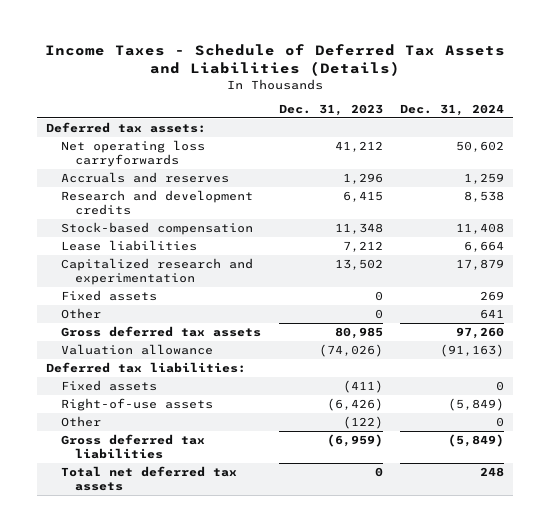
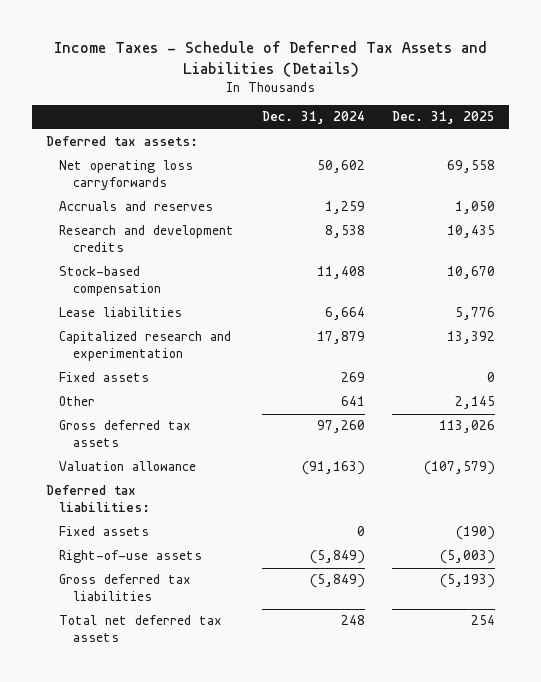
[278,104,383,117] Dec. 31, 2023 -> none
none -> [392,111,496,125] Dec. 31, 2025
[60,415,101,427] Other -> none

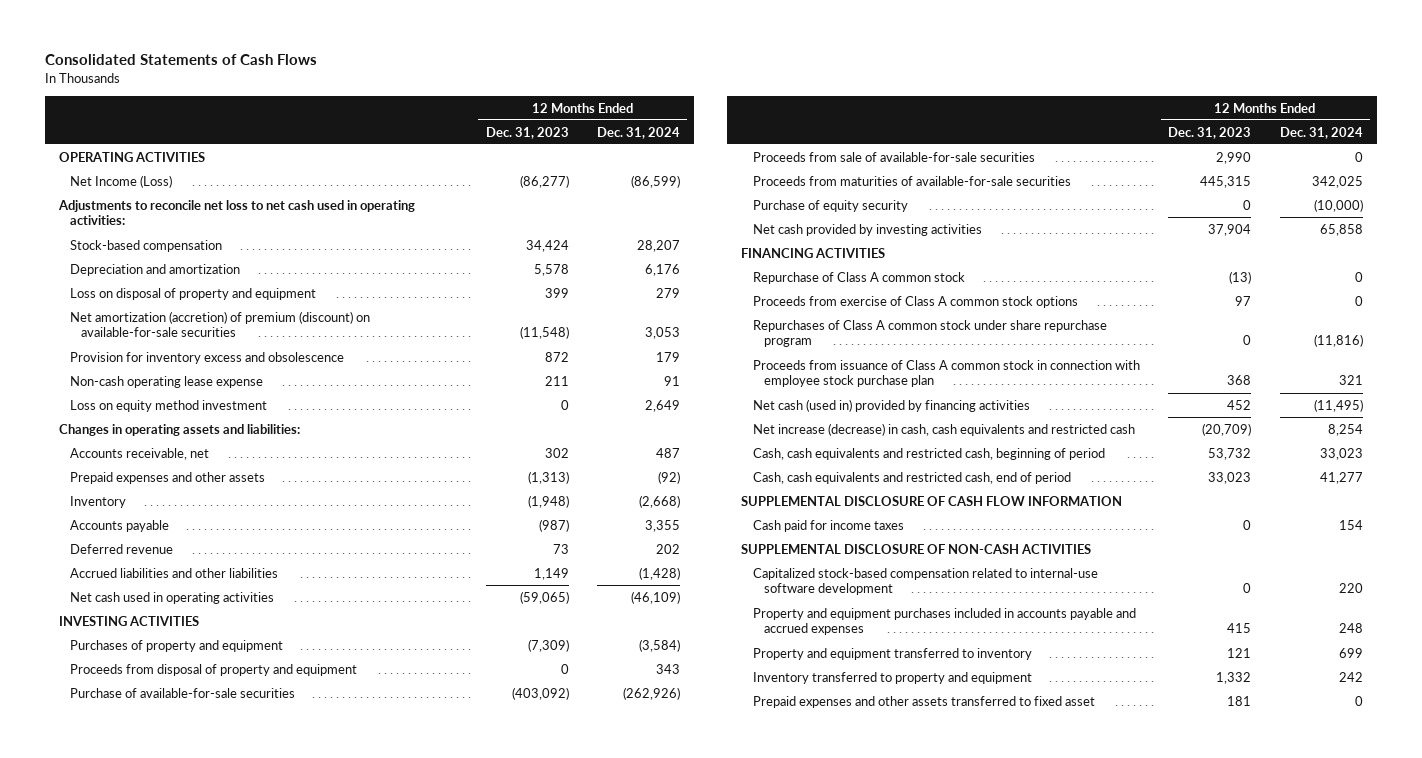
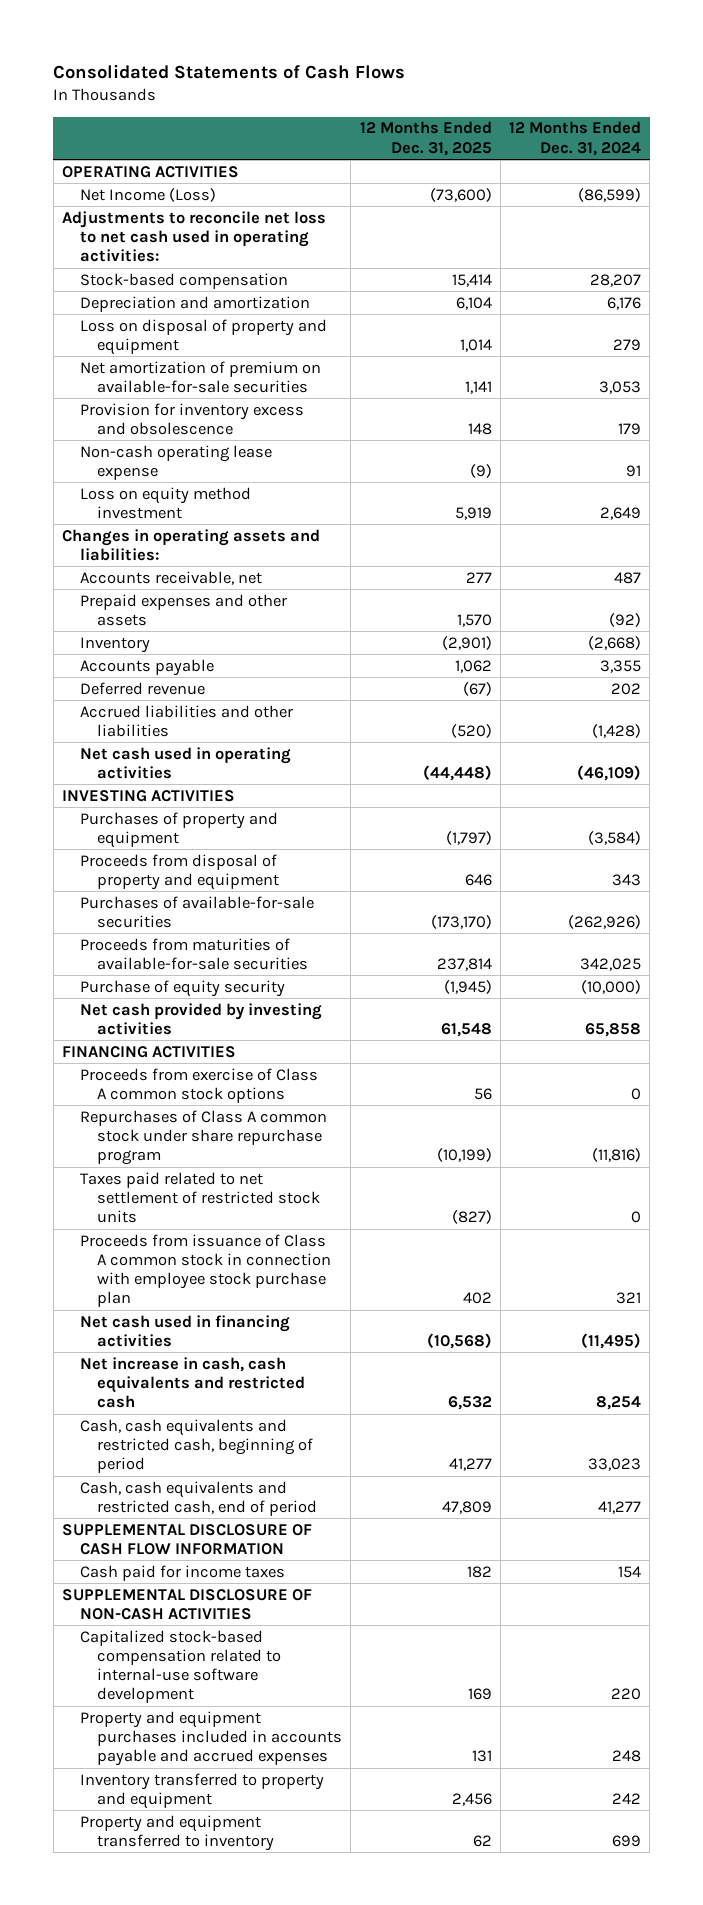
[485,126,569,139] Dec. 31, 2023 -> none
none -> [359,121,492,156] 12 Months Ended Dec. 31, 2025
[70,310,371,338] Net amortization (accretion) of premium (discount) on available-for-sale securities -> [79,360,321,393] Net amortization of premium on available-for-sale securities
[752,151,1035,162] Proceeds from sale of available-for-sale securities -> none
[70,687,296,698] Purchase of available-for-sale securities -> [79,895,314,928] Purchases of available-for-sale securities
[752,271,965,284] Repurchase of Class A common stock -> none
none -> [79,1171,321,1224] Taxes paid related to net settlement of restricted stock units
[752,398,1030,412] Net cash (used in) provided by financing activities -> [79,1314,290,1347] Net cash used in financing activities
[752,422,1135,436] Net increase (decrease) in cash, cash equivalents and restricted cash -> [79,1356,306,1409] Net increase in cash, cash equivalents and restricted cash
[752,695,1095,708] Prepaid expenses and other assets transferred to fixed asset -> none
[752,647,1032,660] Property and equipment transferred to inventory -> [79,1814,275,1851] Property and equipment transferred to inventory

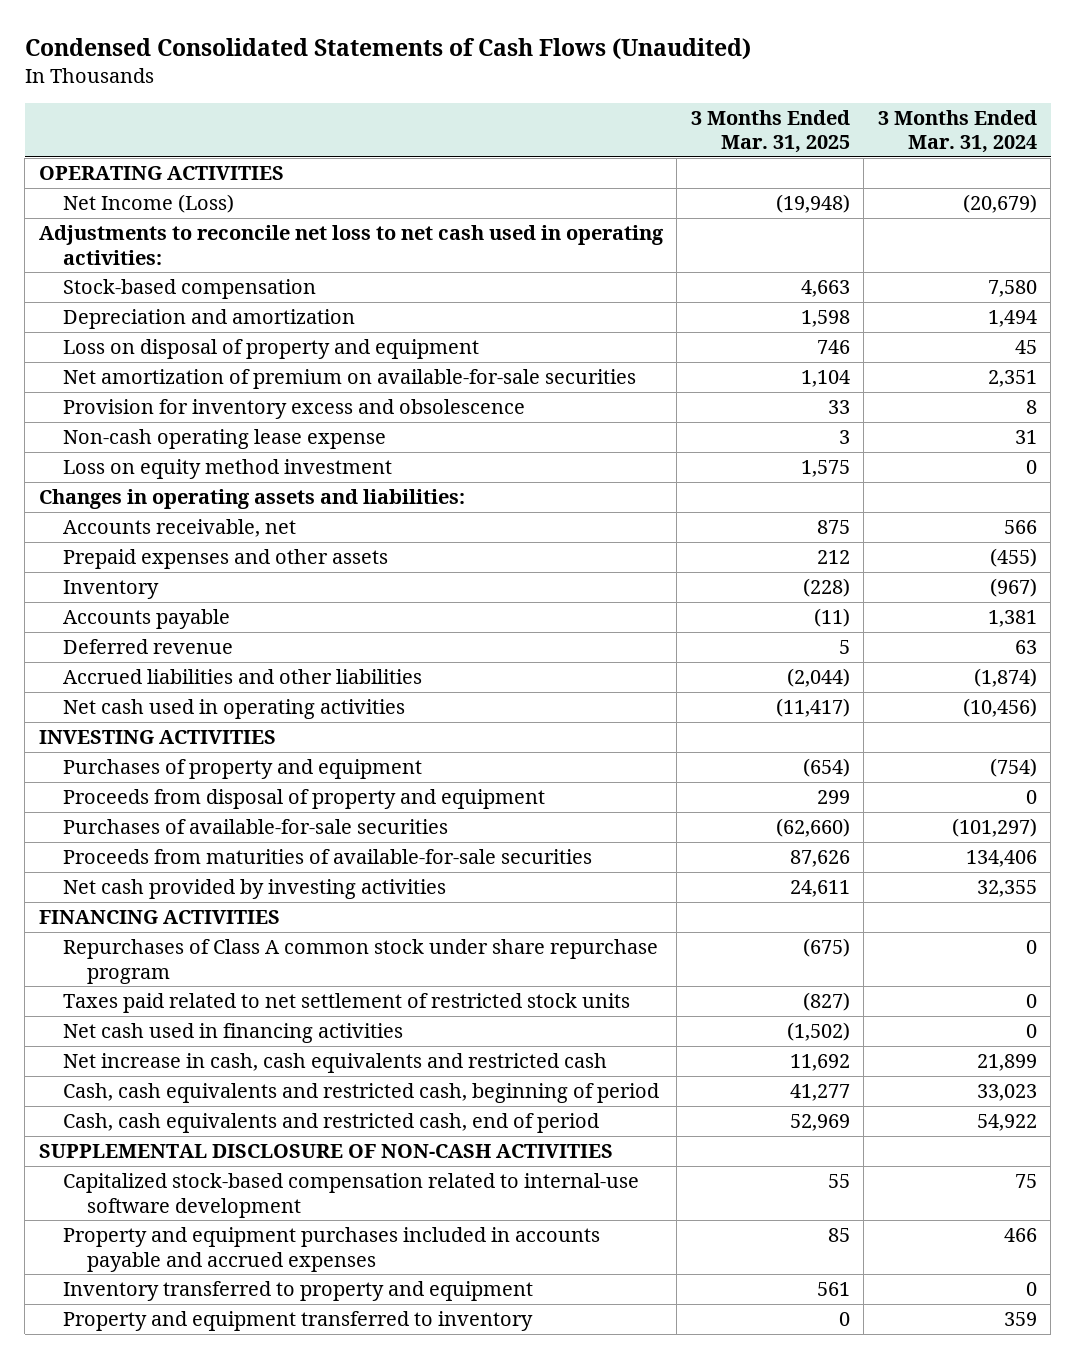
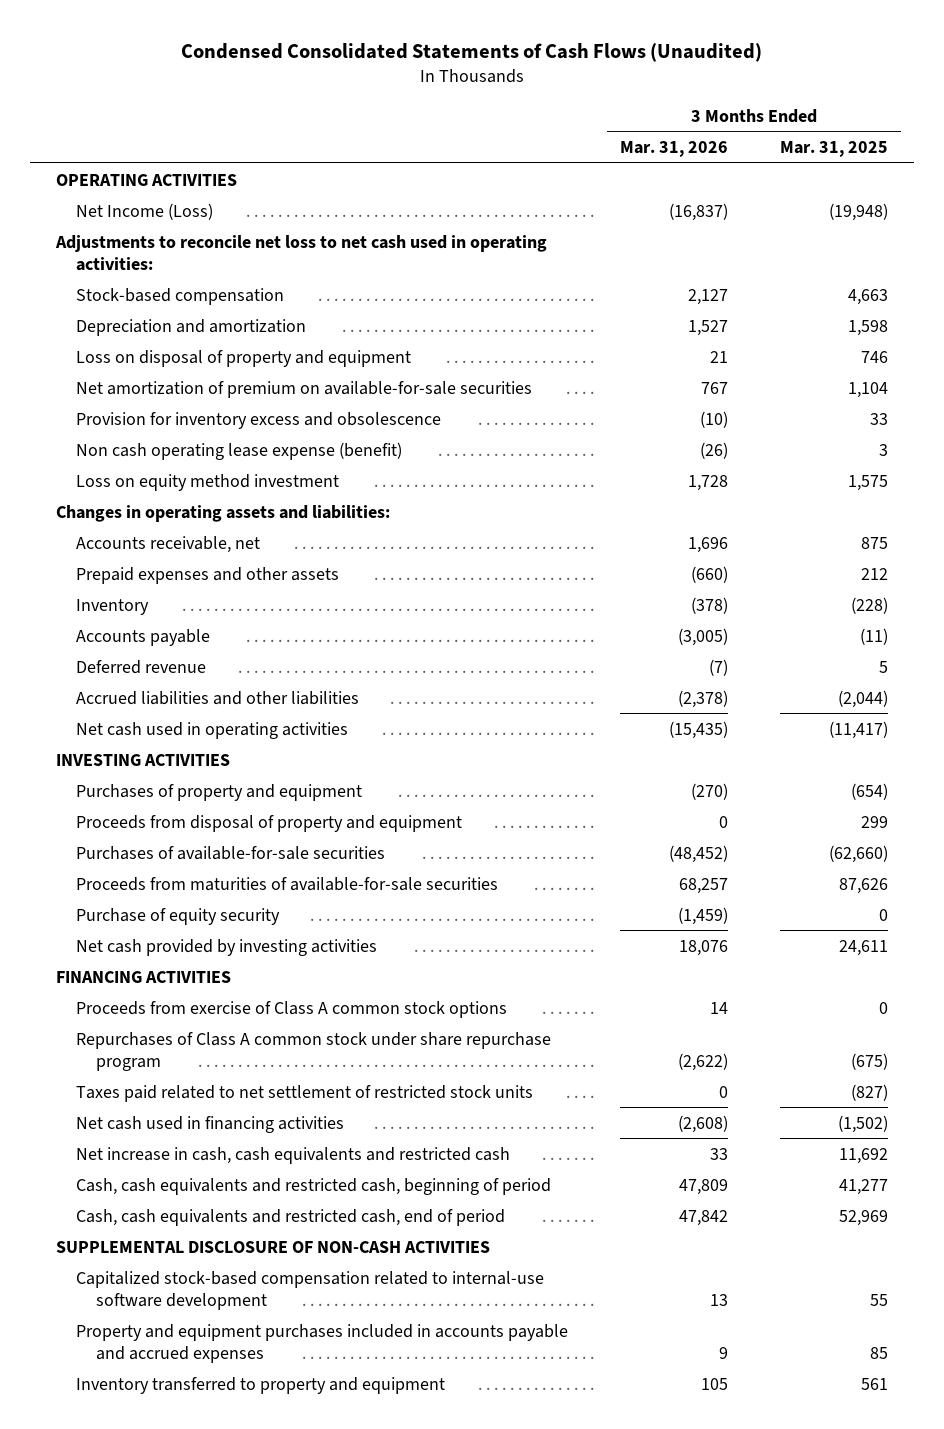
[877,109,1037,154] 3 Months Ended Mar. 31, 2024 -> none
none -> [619,140,728,157] Mar. 31, 2026
[63,428,387,449] Non-cash operating lease expense -> [75,441,402,460] Non cash operating lease expense (benefit)
none -> [75,907,280,925] Purchase of equity security
none -> [75,1000,507,1018] Proceeds from exercise of Class A common stock options
[63,1310,534,1331] Property and equipment transferred to inventory -> none

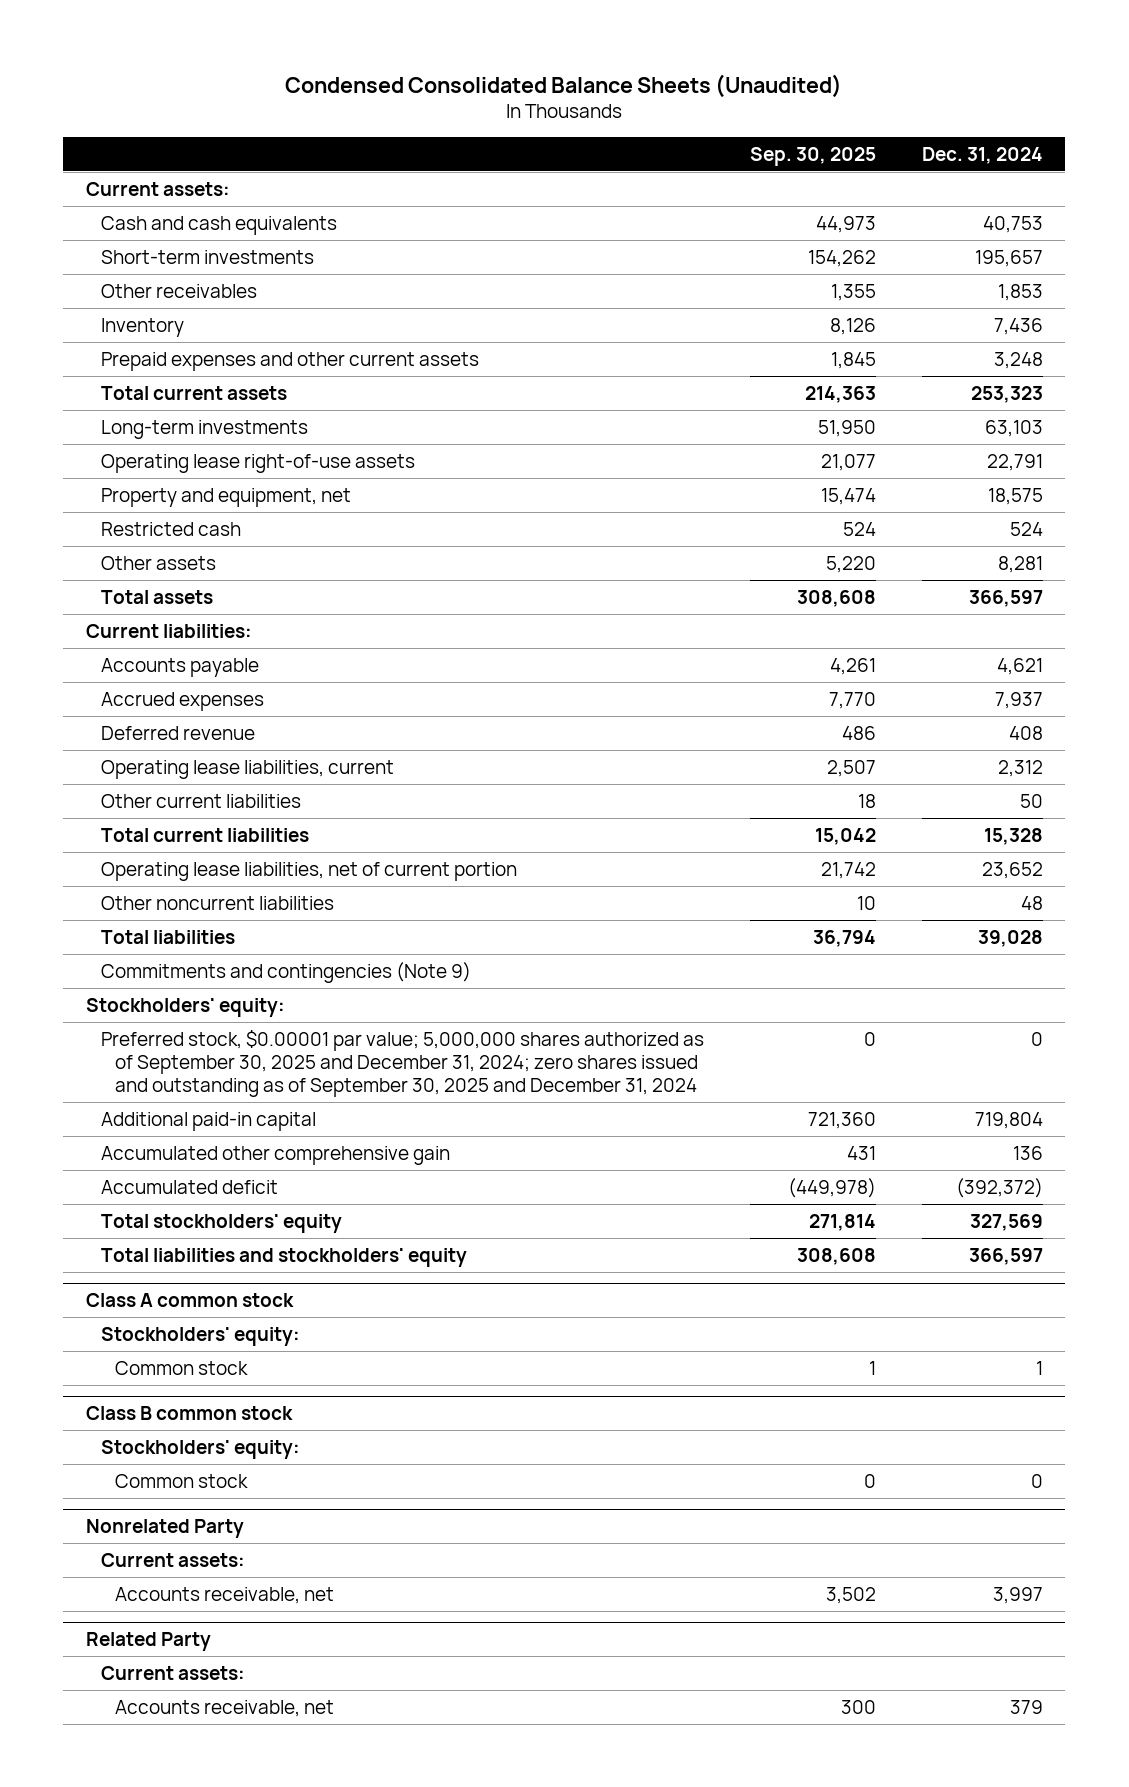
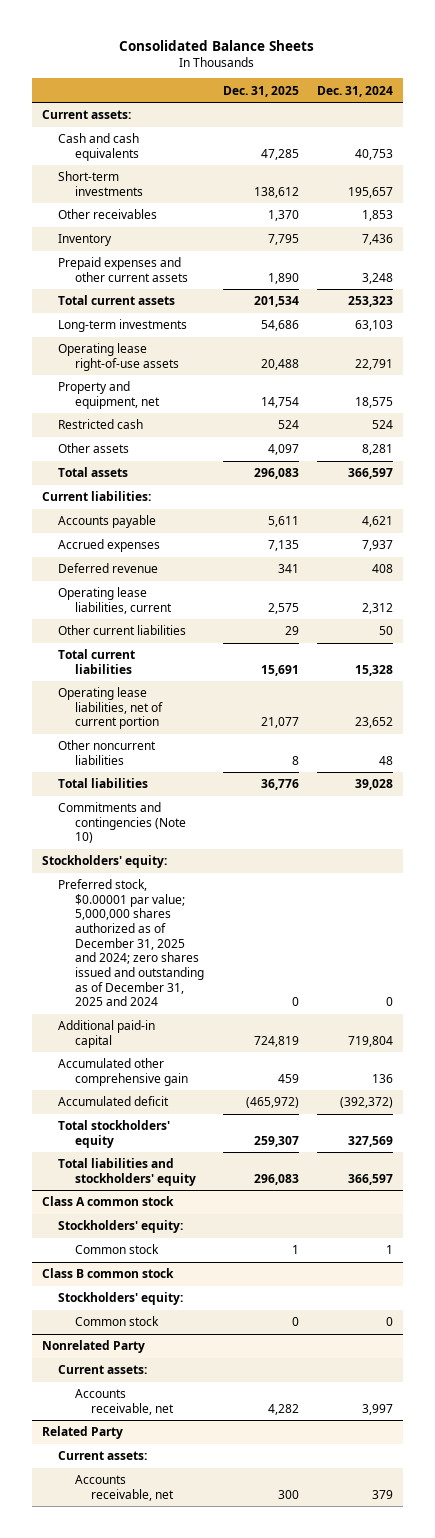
[285,73,843,98] Condensed Consolidated Balance Sheets (Unaudited) -> [119,39,315,51] Consolidated Balance Sheets
[749,146,876,166] Sep. 30, 2025 -> none
none -> [222,85,299,97] Dec. 31, 2025
[100,961,471,983] Commitments and contingencies (Note 9) -> [58,802,186,844] Commitments and contingencies (Note 10)
[100,1029,704,1097] Preferred stock, $0.00001 par value; 5,000,000 shares authorized as of September 30, 2025 and December 31, 2024; zero shares issued and outstanding as of September 30, 2025 and December 31, 2024 -> [58,879,204,1007] Preferred stock, $0.00001 par value; 5,000,000 shares authorized as of December 31, 2025 and 2024; zero shares issued and outstanding as of December 31, 2025 and 2024

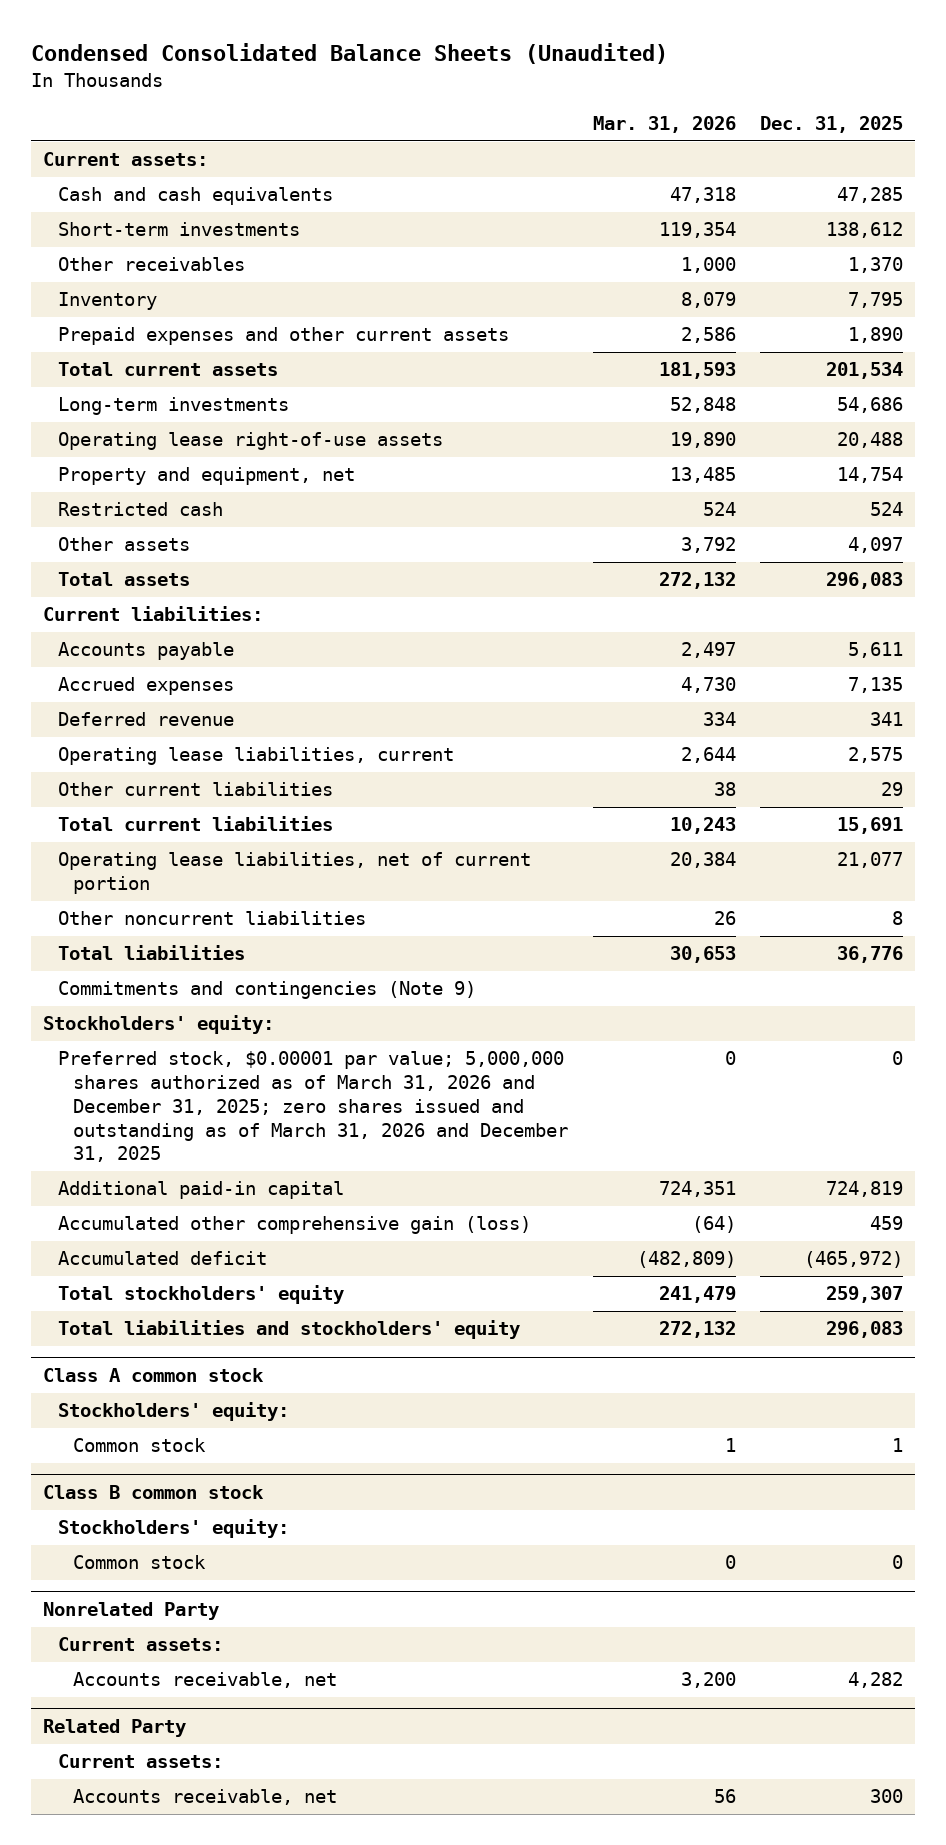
[119,39,315,51] Consolidated Balance Sheets -> [30,42,668,64] Condensed Consolidated Balance Sheets (Unaudited)
[317,85,394,97] Dec. 31, 2024 -> none
none -> [592,116,736,134] Mar. 31, 2026
[58,802,186,844] Commitments and contingencies (Note 10) -> [58,981,477,1000] Commitments and contingencies (Note 9)
[58,879,204,1007] Preferred stock, $0.00001 par value; 5,000,000 shares authorized as of December 31, 2025 and 2024; zero shares issued and outstanding as of December 31, 2025 and 2024 -> [58,1051,569,1163] Preferred stock, $0.00001 par value; 5,000,000 shares authorized as of March 31, 2026 and December 31, 2025; zero shares issued and outstanding as of March 31, 2026 and December 31, 2025
[58,1058,188,1086] Accumulated other comprehensive gain -> [58,1216,532,1235] Accumulated other comprehensive gain (loss)

